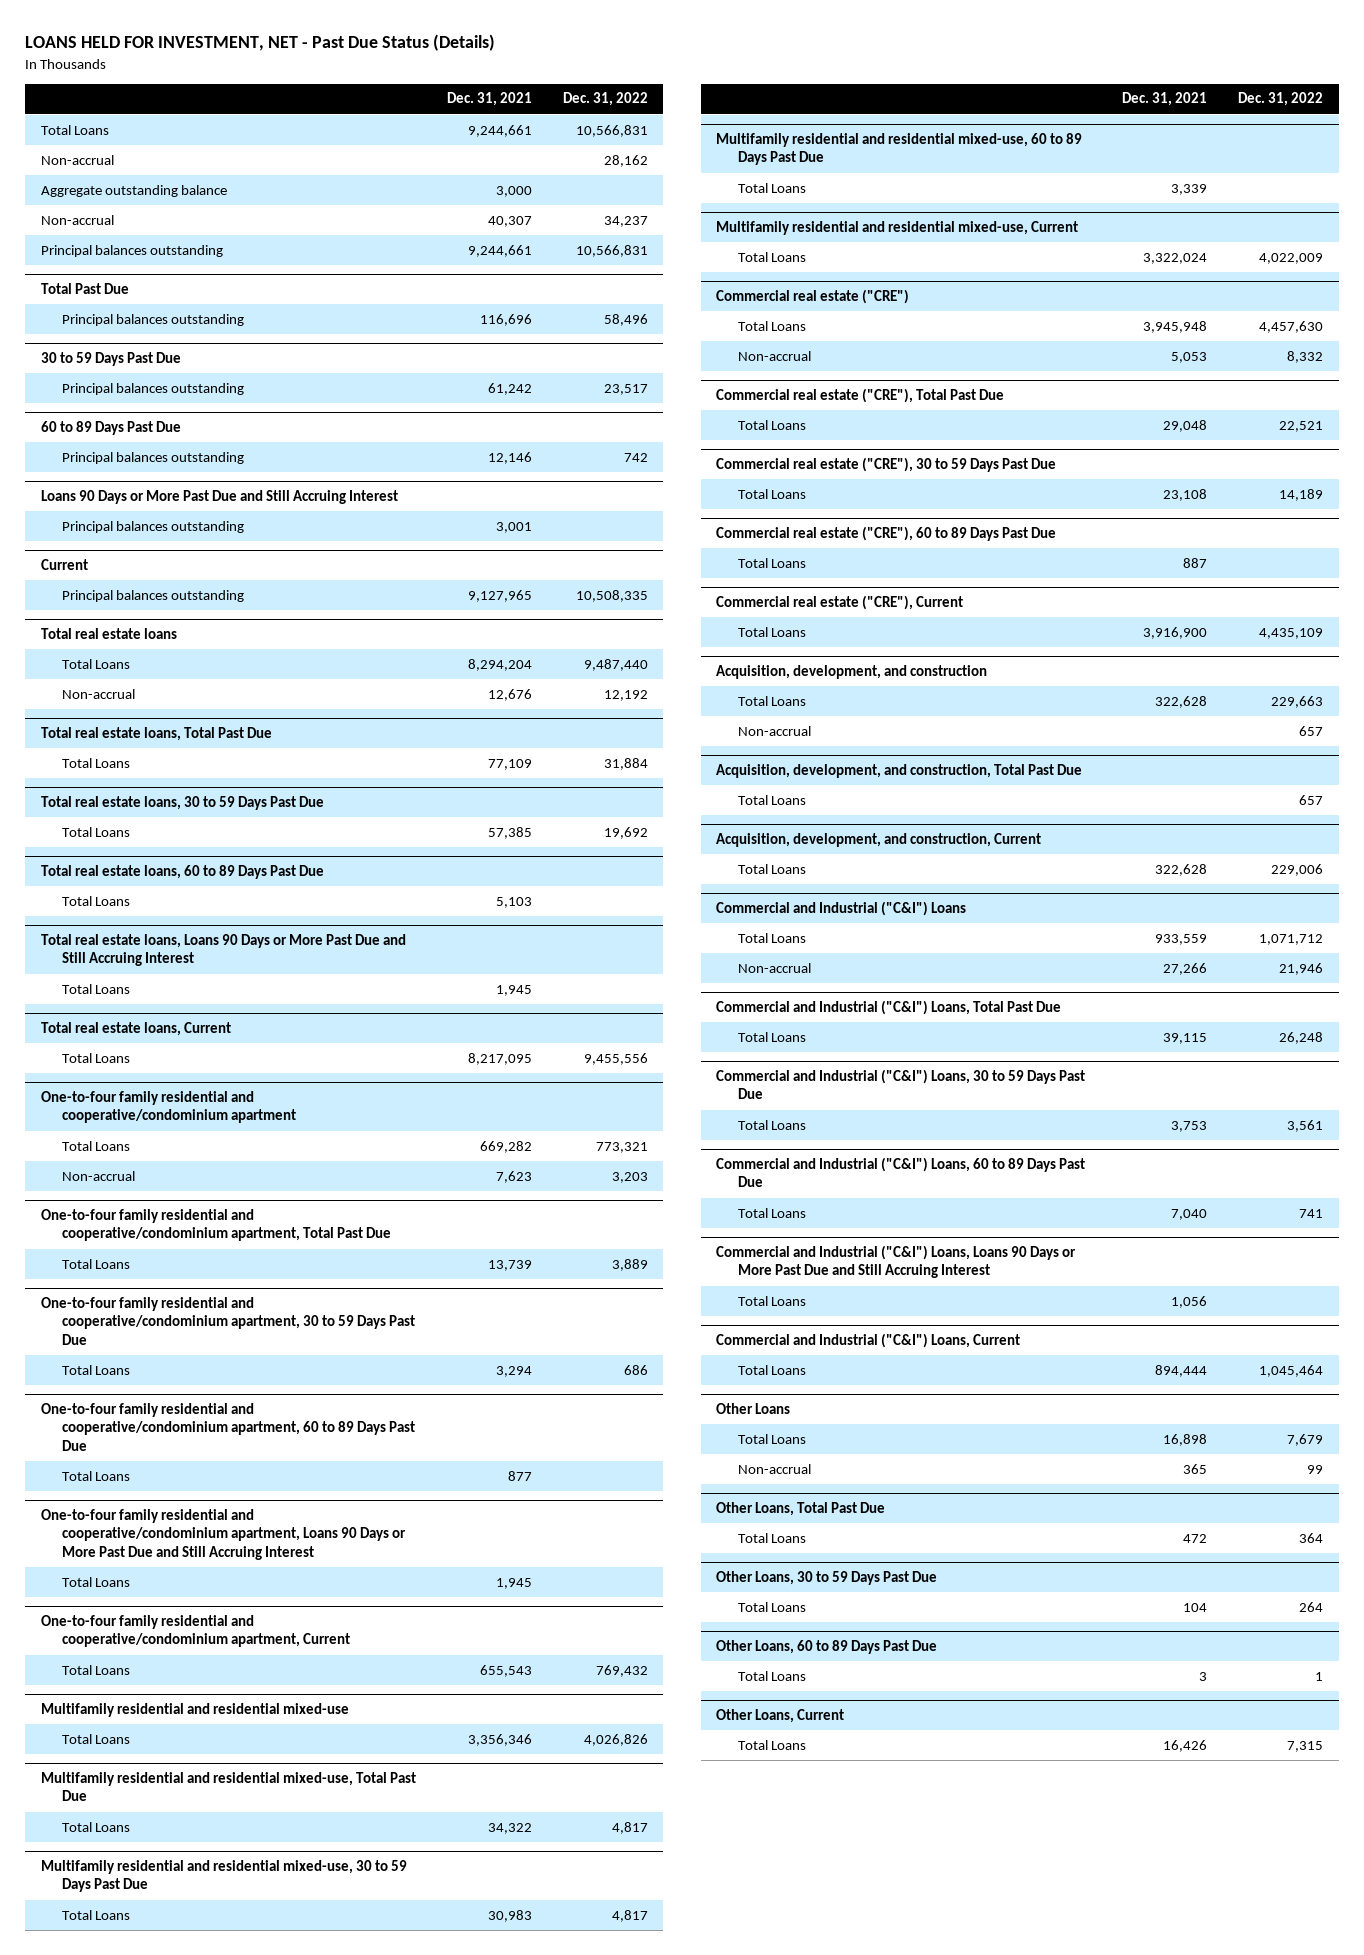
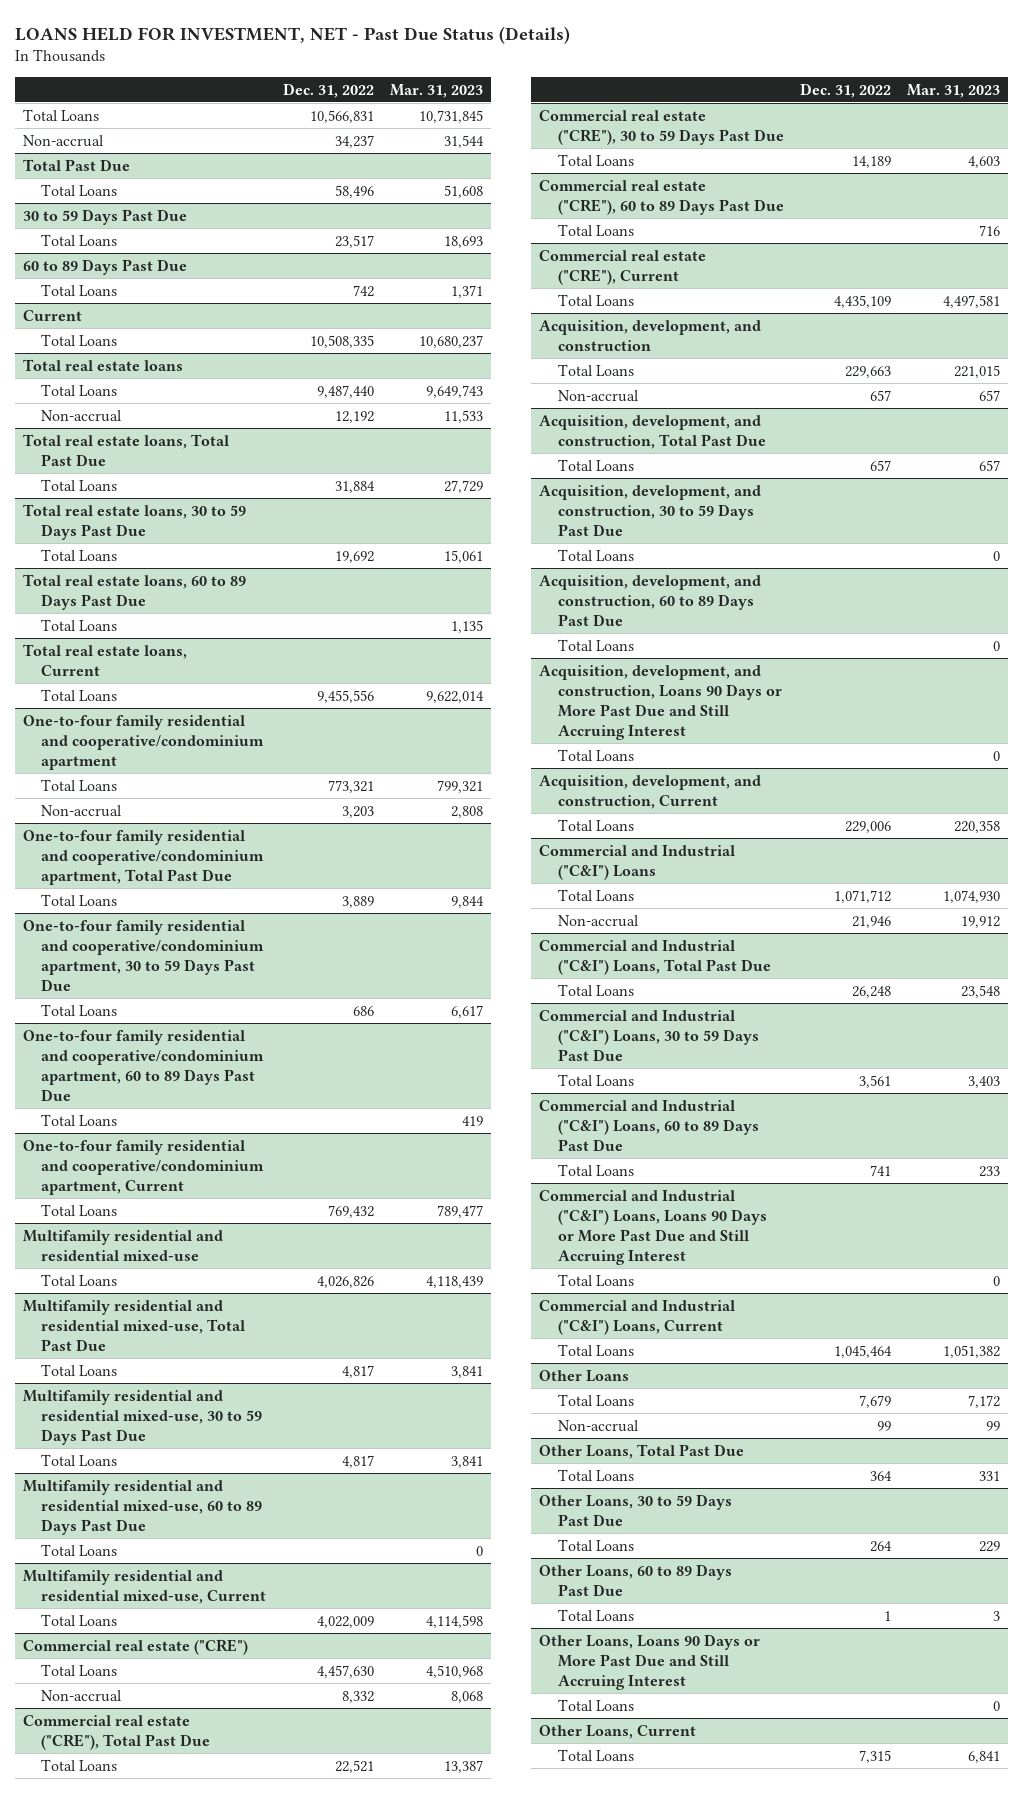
[446,92,532,107] Dec. 31, 2021 -> none
none -> [390,83,484,98] Mar. 31, 2023
[40,154,114,165] Non-accrual -> none
[40,184,227,197] Aggregate outstanding balance -> none
[40,244,223,257] Principal balances outstanding -> none
[62,313,245,326] Principal balances outstanding -> [41,183,118,196] Total Loans
[62,382,245,395] Principal balances outstanding -> [41,233,118,246] Total Loans
[40,490,398,505] Loans 90 Days or More Past Due and Still Accruing Interest -> none
[62,520,245,533] Principal balances outstanding -> none
[62,451,245,464] Principal balances outstanding -> [41,283,118,296] Total Loans
[62,589,245,602] Principal balances outstanding -> [41,333,118,346] Total Loans
[40,934,406,967] Total real estate loans, Loans 90 Days or More Past Due and Still Accruing Interest -> none
[62,983,131,994] Total Loans -> none
[40,1509,407,1560] One-to-four family residential and cooperative/condominium apartment, Loans 90 Days or More Past Due and Still Accruing Interest -> none
[62,1576,131,1587] Total Loans -> none
none -> [539,484,762,536] Acquisition, development, and construction, 30 to 59 Days Past Due
none -> [557,548,634,561] Total Loans
none -> [539,574,762,626] Acquisition, development, and construction, 60 to 89 Days Past Due
none -> [557,638,634,651] Total Loans
none -> [539,664,782,740] Acquisition, development, and construction, Loans 90 Days or More Past Due and Still Accruing Interest
none -> [557,748,634,761] Total Loans
none -> [539,1633,761,1690] Other Loans, Loans 90 Days or More Past Due and Still Accruing Interest
none -> [557,1698,634,1711] Total Loans

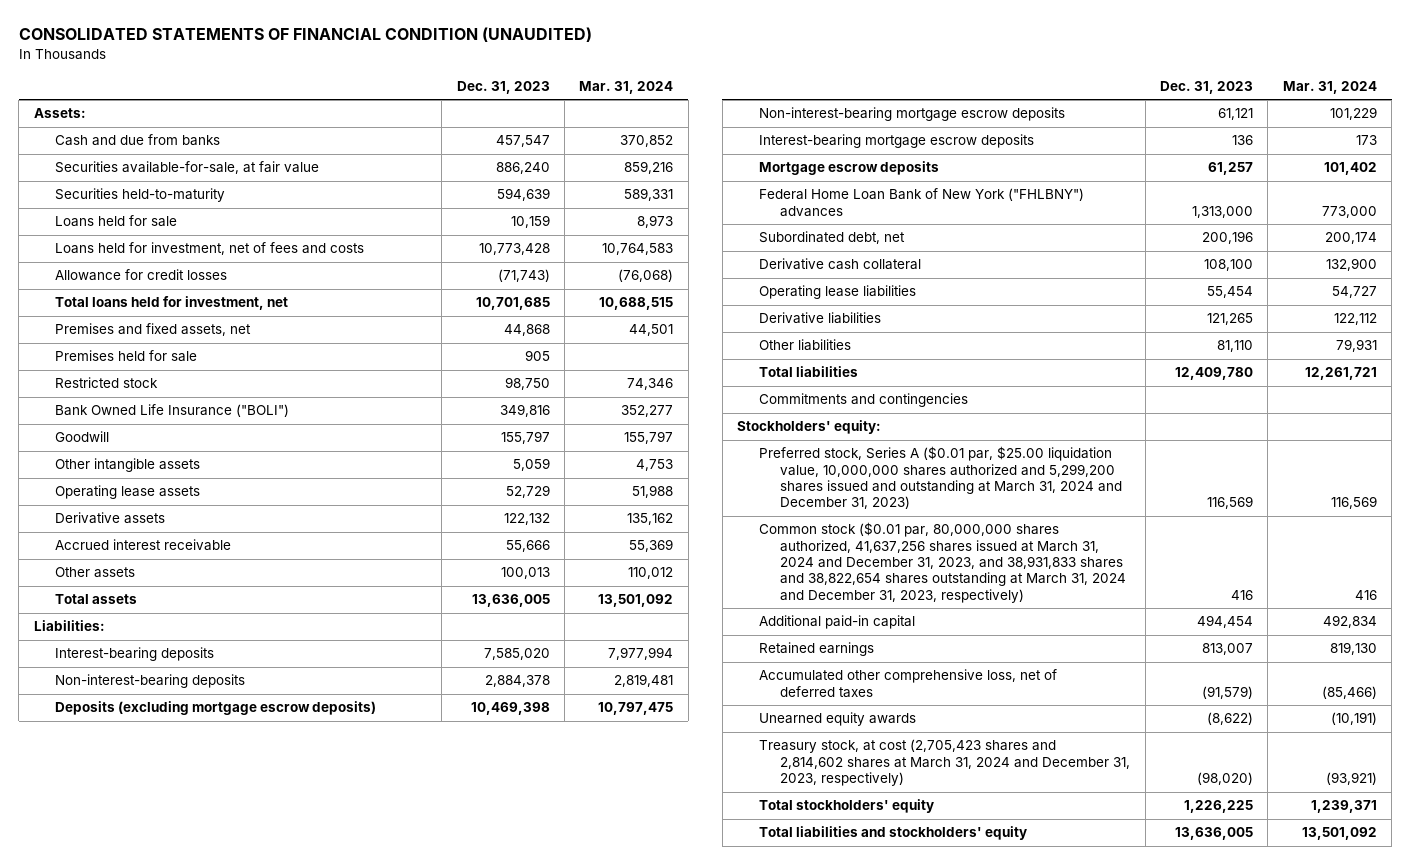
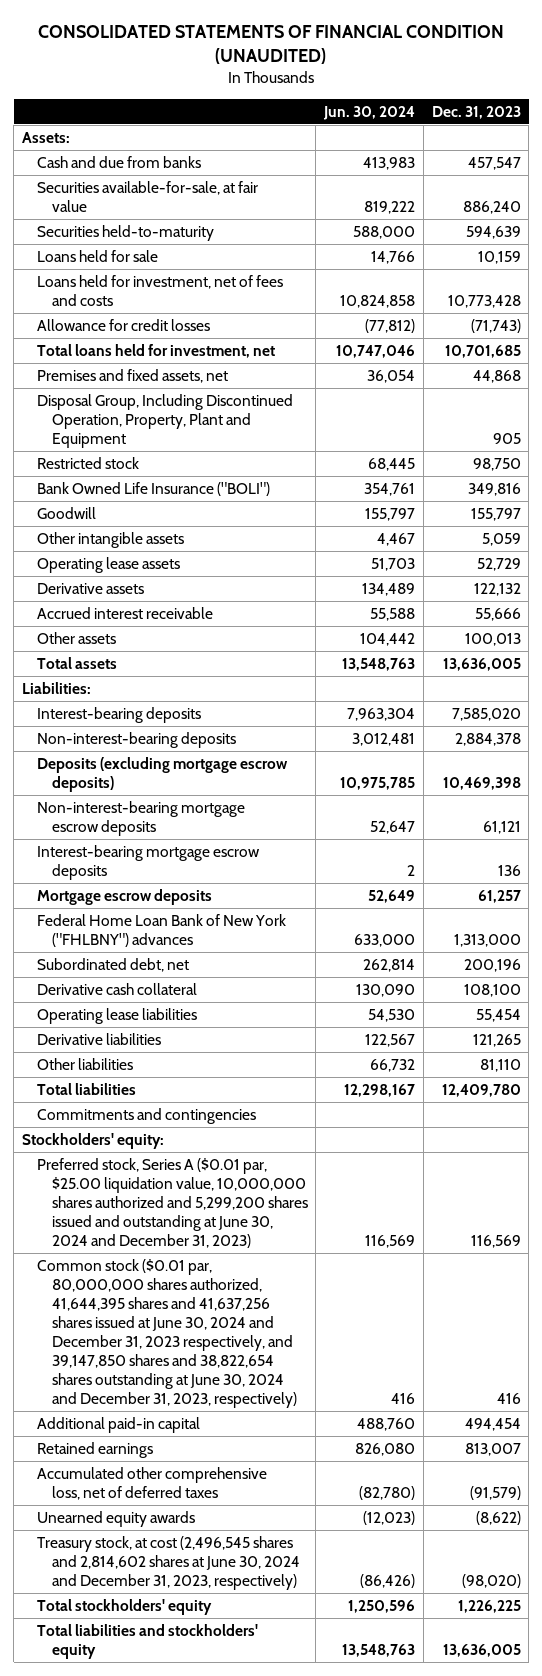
[579,80,674,94] Mar. 31, 2024 -> none
none -> [323,105,416,120] Jun. 30, 2024
[55,350,198,363] Premises held for sale -> [36,394,293,449] Disposal Group, Including Discontinued Operation, Property, Plant and Equipment
[758,446,1123,510] Preferred stock, Series A ($0.01 par, $25.00 liquidation value, 10,000,000 shares authorized and 5,299,200 shares issued and outstanding at March 31, 2024 and December 31, 2023) -> [36,1158,308,1249] Preferred stock, Series A ($0.01 par, $25.00 liquidation value, 10,000,000 shares authorized and 5,299,200 shares issued and outstanding at June 30, 2024 and December 31, 2023)
[758,522,1127,603] Common stock ($0.01 par, 80,000,000 shares authorized, 41,637,256 shares issued at March 31, 2024 and December 31, 2023, and 38,931,833 shares and 38,822,654 shares outstanding at March 31, 2024 and December 31, 2023, respectively) -> [36,1259,297,1409] Common stock ($0.01 par, 80,000,000 shares authorized, 41,644,395 shares and 41,637,256 shares issued at June 30, 2024 and December 31, 2023 respectively, and 39,147,850 shares and 38,822,654 shares outstanding at June 30, 2024 and December 31, 2023, respectively)
[758,739,1131,787] Treasury stock, at cost (2,705,423 shares and 2,814,602 shares at March 31, 2024 and December 31, 2023, respectively) -> [36,1536,300,1591] Treasury stock, at cost (2,496,545 shares and 2,814,602 shares at June 30, 2024 and December 31, 2023, respectively)

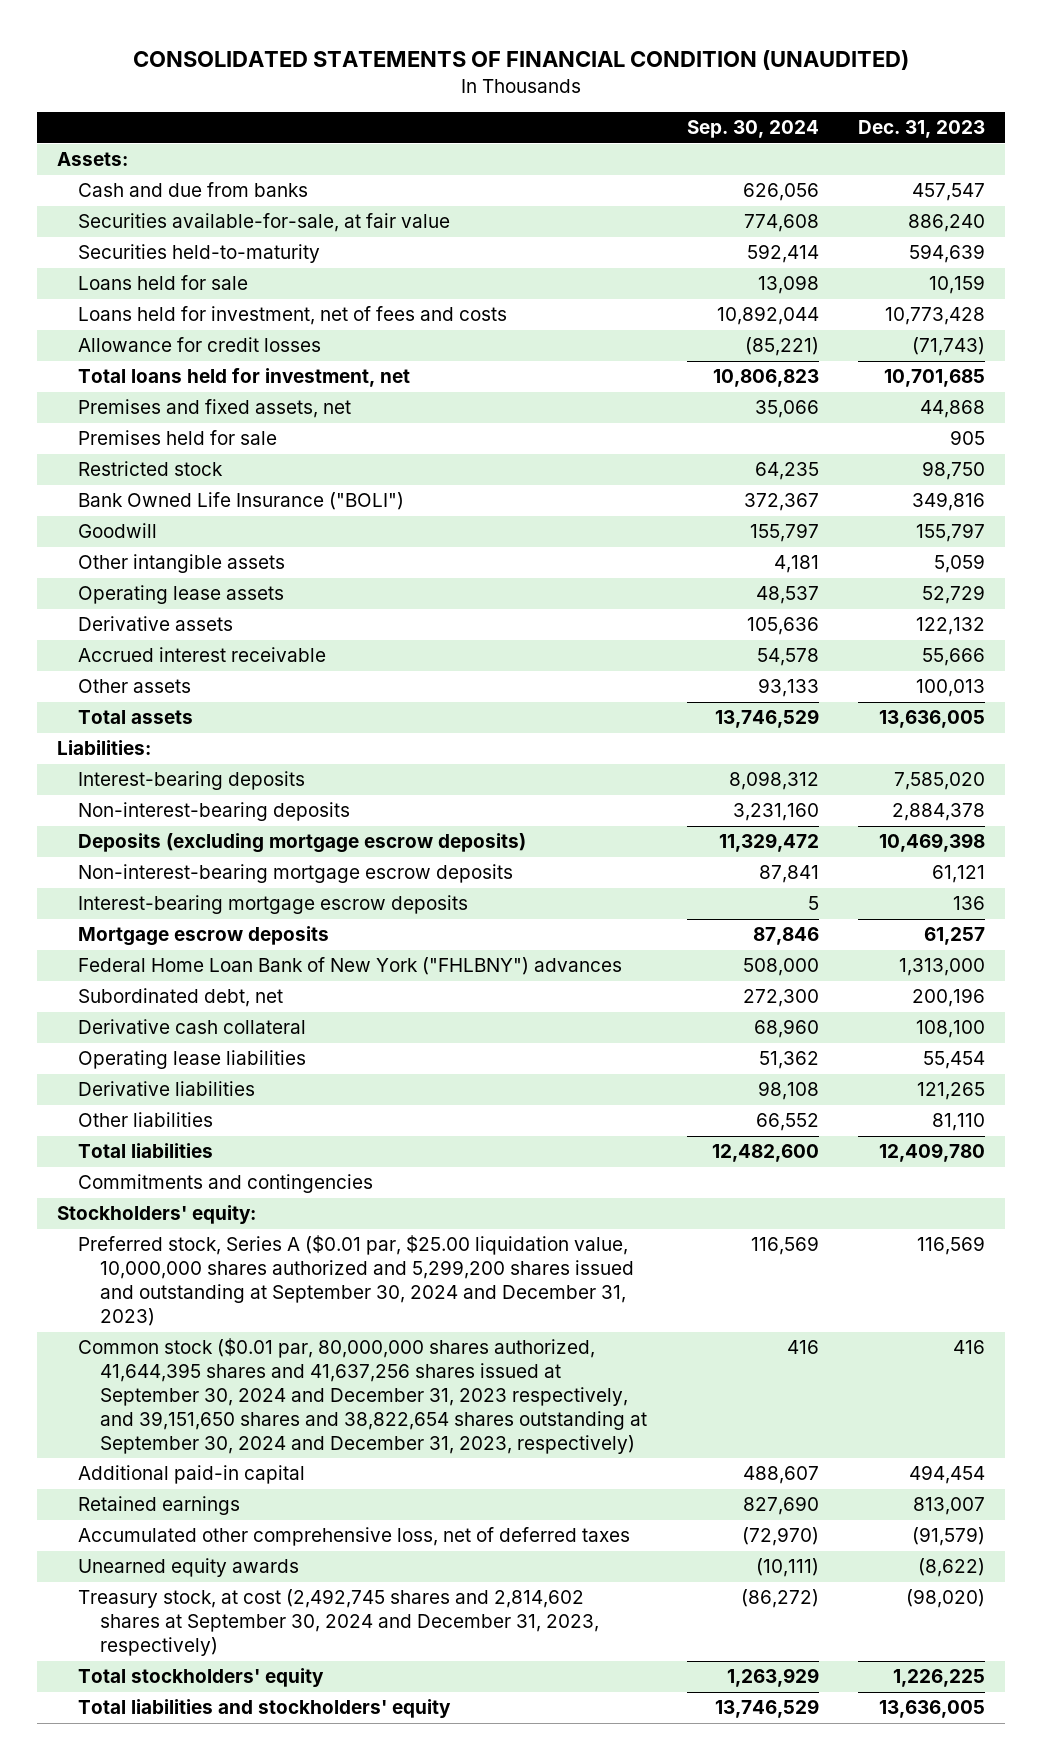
[323,105,416,120] Jun. 30, 2024 -> none
none -> [686,120,819,139] Sep. 30, 2024
[36,394,293,449] Disposal Group, Including Discontinued Operation, Property, Plant and Equipment -> [78,430,278,446] Premises held for sale
[36,1158,308,1249] Preferred stock, Series A ($0.01 par, $25.00 liquidation value, 10,000,000 shares authorized and 5,299,200 shares issued and outstanding at June 30, 2024 and December 31, 2023) -> [78,1235,634,1327] Preferred stock, Series A ($0.01 par, $25.00 liquidation value, 10,000,000 shares authorized and 5,299,200 shares issued and outstanding at September 30, 2024 and December 31, 2023)
[36,1259,297,1409] Common stock ($0.01 par, 80,000,000 shares authorized, 41,644,395 shares and 41,637,256 shares issued at June 30, 2024 and December 31, 2023 respectively, and 39,147,850 shares and 38,822,654 shares outstanding at June 30, 2024 and December 31, 2023, respectively) -> [78,1338,647,1454] Common stock ($0.01 par, 80,000,000 shares authorized, 41,644,395 shares and 41,637,256 shares issued at September 30, 2024 and December 31, 2023 respectively, and 39,151,650 shares and 38,822,654 shares outstanding at September 30, 2024 and December 31, 2023, respectively)
[36,1536,300,1591] Treasury stock, at cost (2,496,545 shares and 2,814,602 shares at June 30, 2024 and December 31, 2023, respectively) -> [78,1589,599,1657] Treasury stock, at cost (2,492,745 shares and 2,814,602 shares at September 30, 2024 and December 31, 2023, respectively)

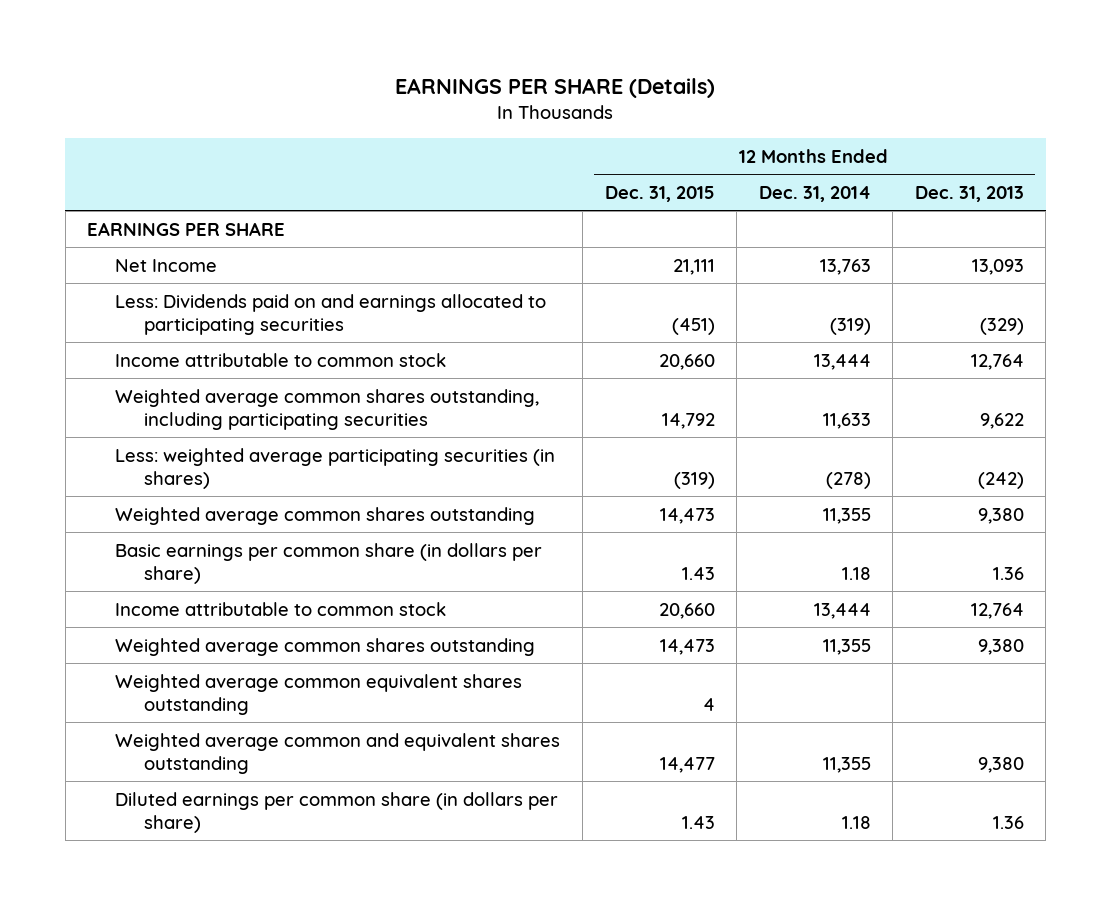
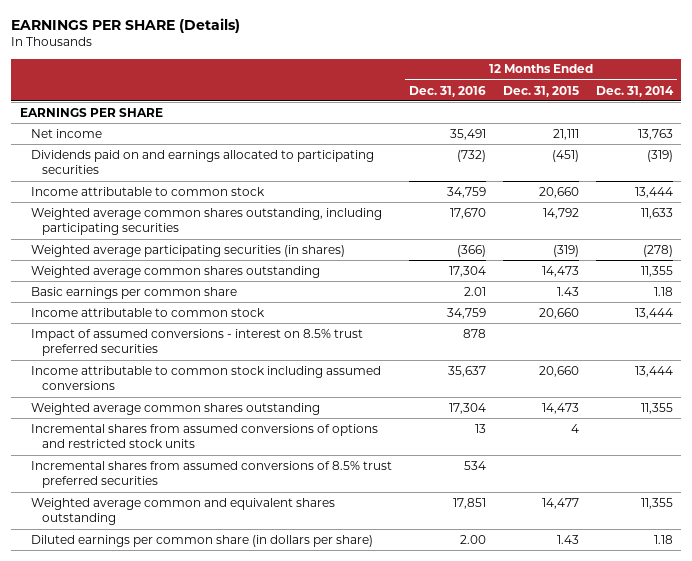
[914,186,1024,203] Dec. 31, 2013 -> none
none -> [408,85,486,97] Dec. 31, 2016
[115,258,218,272] Net Income -> [31,128,103,138] Net income
[115,293,547,335] Less: Dividends paid on and earnings allocated to participating securities -> [31,149,375,175] Dividends paid on and earnings allocated to participating securities
[115,447,556,489] Less: weighted average participating securities (in shares) -> [31,244,346,257] Weighted average participating securities (in shares)
[115,542,543,584] Basic earnings per common share (in dollars per share) -> [31,286,238,299] Basic earnings per common share
none -> [31,328,364,357] Impact of assumed conversions - interest on 8.5% trust preferred securities
none -> [31,365,382,391] Income attributable to common stock including assumed conversions
[115,673,523,715] Weighted average common equivalent shares outstanding -> none
none -> [31,423,379,449] Incremental shares from assumed conversions of options and restricted stock units
none -> [31,460,393,489] Incremental shares from assumed conversions of 8.5% trust preferred securities

